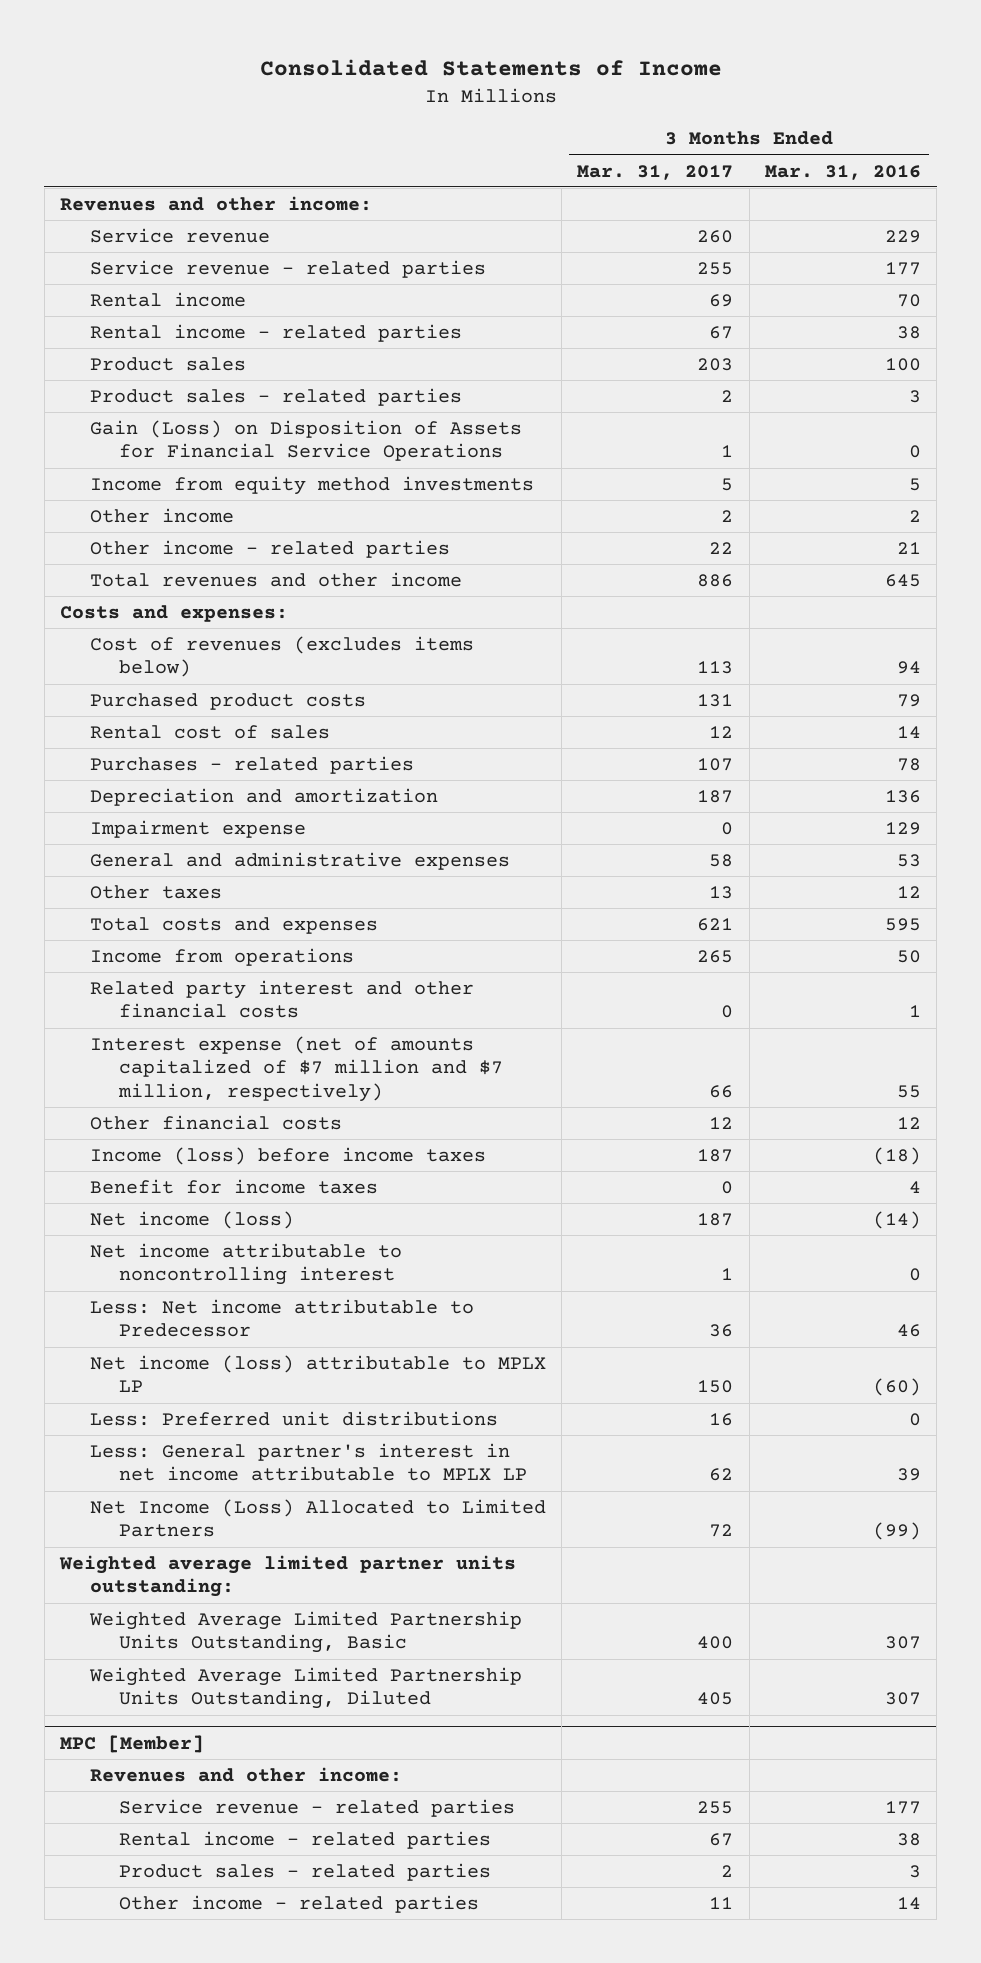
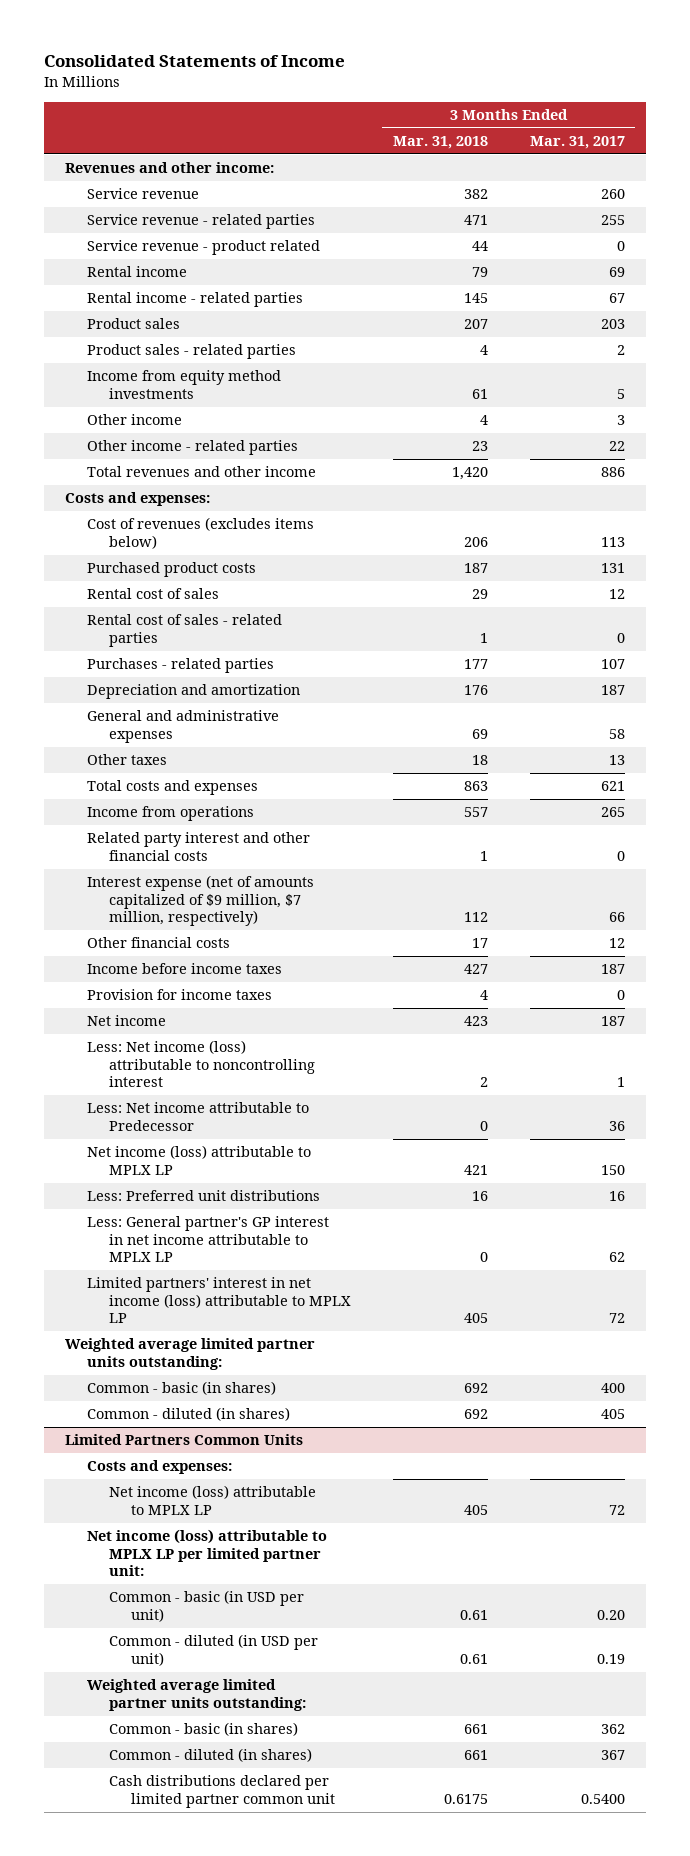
[765,164,922,180] Mar. 31, 2016 -> none
none -> [392,136,488,150] Mar. 31, 2018
none -> [87,240,321,256] Service revenue - product related
[89,419,522,462] Gain (Loss) on Disposition of Assets for Financial Service Operations -> none
[721,509,734,522] 2 -> [616,415,625,426] 3
none -> [87,614,283,647] Rental cost of sales - related parties
[89,819,306,838] Impairment expense -> none
[89,1035,504,1102] Interest expense (net of amounts capitalized of $7 million and $7 million, respectively) -> [87,875,315,927] Interest expense (net of amounts capitalized of $9 million, $7 million, respectively)
[89,1146,486,1165] Income (loss) before income taxes -> [87,963,283,975] Income before income taxes
[89,1178,378,1194] Benefit for income taxes -> [87,989,273,1001] Provision for income taxes
[89,1210,294,1229] Net income (loss) -> [87,1015,167,1027] Net income
[89,1242,402,1286] Net income attributable to noncontrolling interest -> [87,1040,316,1088] Less: Net income (loss) attributable to noncontrolling interest
[89,1442,528,1482] Less: General partner's interest in net income attributable to MPLX LP -> [87,1216,330,1263] Less: General partner's GP interest in net income attributable to MPLX LP
[89,1498,546,1538] Net Income (Loss) Allocated to Limited Partners -> [87,1277,352,1324] Limited partners' interest in net income (loss) attributable to MPLX LP
[60,1734,205,1753] MPC [Member] -> none
[89,1766,402,1782] Revenues and other income: -> none
[119,1798,516,1817] Service revenue - related parties -> none
[119,1830,492,1849] Rental income - related parties -> none
[119,1862,492,1881] Product sales - related parties -> none
[119,1894,480,1913] Other income - related parties -> none
[88,1610,522,1654] Weighted Average Limited Partnership Units Outstanding, Basic -> [87,1381,277,1396] Common - basic (in shares)
[88,1666,522,1710] Weighted Average Limited Partnership Units Outstanding, Diluted -> [87,1407,291,1422] Common - diluted (in shares)
none -> [65,1434,304,1446] Limited Partners Common Units
none -> [87,1460,233,1475] Costs and expenses:
none -> [109,1485,317,1515] Net income (loss) attributable to MPLX LP
none -> [87,1529,328,1577] Net income (loss) attributable to MPLX LP per limited partner unit:
none -> [109,1590,305,1622] Common - basic (in USD per unit)
none -> [109,1634,319,1666] Common - diluted (in USD per unit)
none -> [87,1679,307,1711] Weighted average limited partner units outstanding:
none -> [109,1722,299,1737] Common - basic (in shares)
none -> [109,1748,313,1763] Common - diluted (in shares)
none -> [109,1775,335,1808] Cash distributions declared per limited partner common unit

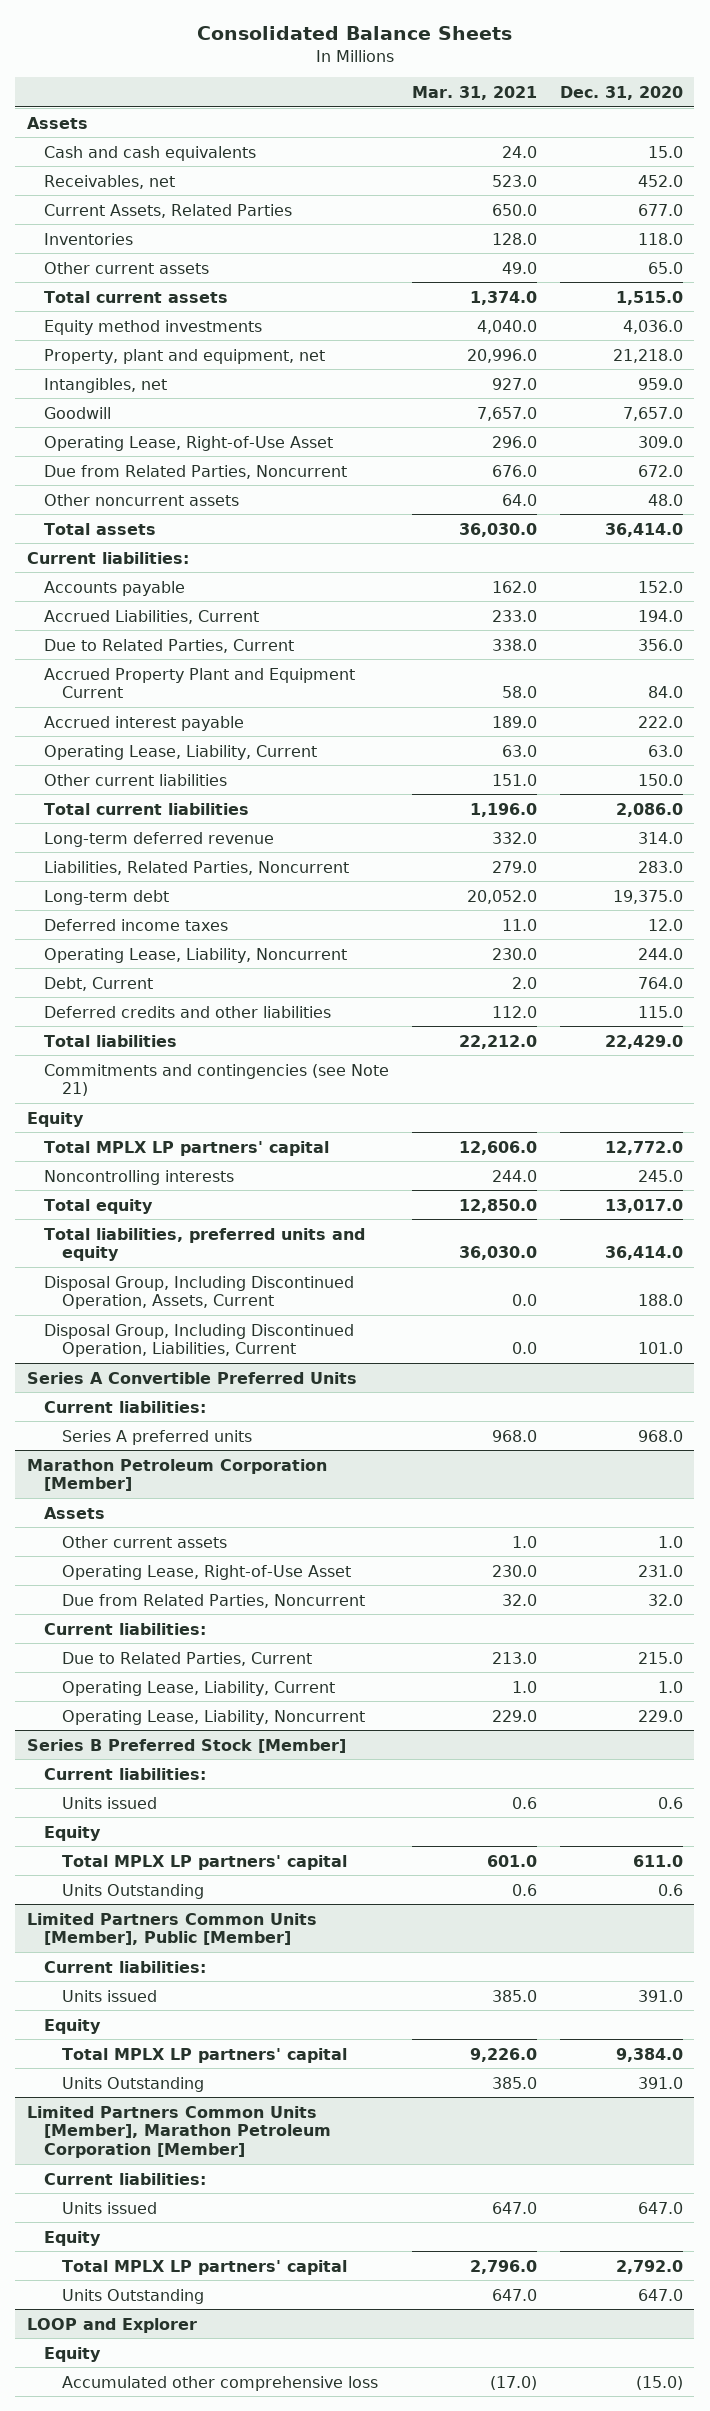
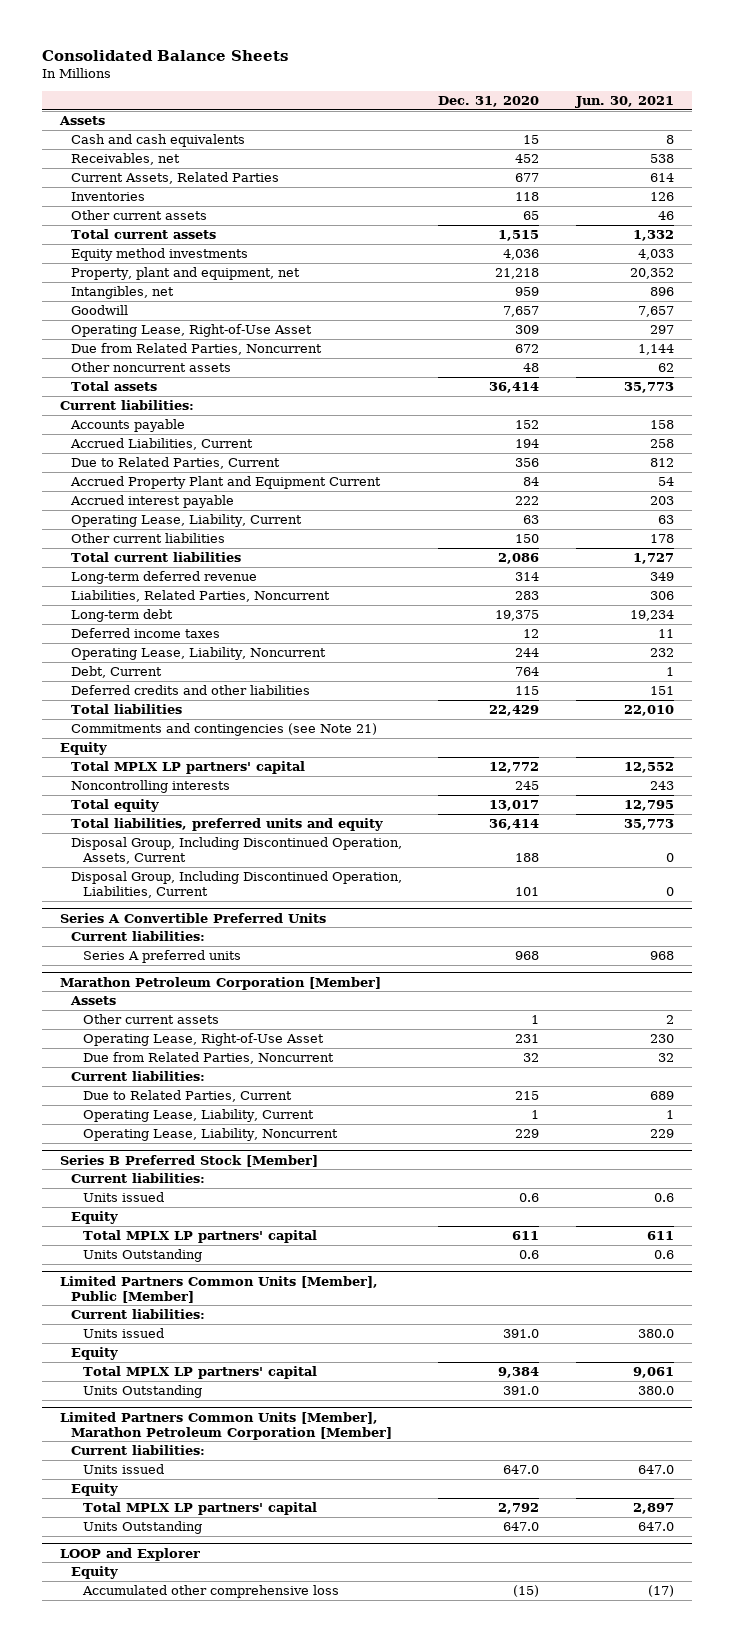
[412,85,538,100] Mar. 31, 2021 -> none
none -> [574,96,674,109] Jun. 30, 2021
[647,145,683,158] 15.0 -> [523,134,540,144] 15
[637,174,683,187] 452.0 -> [515,153,540,163] 452
[637,203,683,216] 677.0 -> [515,172,540,182] 677
[637,232,683,245] 118.0 -> [515,191,540,201] 118
[647,261,683,274] 65.0 -> [523,210,540,220] 65
[615,290,683,305] 1,515.0 -> [498,229,540,241] 1,515
[622,319,683,334] 4,036.0 -> [503,248,540,260] 4,036
[612,348,683,363] 21,218.0 -> [495,267,540,279] 21,218
[637,377,683,390] 959.0 -> [515,286,540,296] 959
[622,406,683,421] 7,657.0 -> [503,305,540,317] 7,657
[637,435,683,448] 309.0 -> [515,324,540,334] 309
[637,464,683,477] 672.0 -> [515,343,540,353] 672
[647,493,683,506] 48.0 -> [523,362,540,372] 48
[604,522,683,537] 36,414.0 -> [489,381,540,393] 36,414
[637,580,683,593] 152.0 -> [515,419,540,429] 152
[637,609,683,622] 194.0 -> [515,438,540,448] 194
[637,638,683,651] 356.0 -> [515,457,540,467] 356
[647,686,683,699] 84.0 -> [523,476,540,486] 84
[637,715,683,728] 222.0 -> [515,495,540,505] 222
[647,744,683,757] 63.0 -> [523,514,540,524] 63
[637,773,683,786] 150.0 -> [515,533,540,543] 150
[615,802,683,817] 2,086.0 -> [498,552,540,564] 2,086
[637,831,683,844] 314.0 -> [515,571,540,581] 314
[637,860,683,873] 283.0 -> [515,590,540,600] 283
[612,889,683,904] 19,375.0 -> [495,609,540,621] 19,375
[647,918,683,931] 12.0 -> [523,628,540,638] 12
[637,947,683,960] 244.0 -> [515,647,540,657] 244
[637,976,683,989] 764.0 -> [515,666,540,676] 764
[637,1005,683,1018] 115.0 -> [515,685,540,695] 115
[604,1034,683,1049] 22,429.0 -> [489,704,540,716] 22,429
[604,1140,683,1155] 12,772.0 -> [489,761,540,773] 12,772
[637,1169,683,1182] 245.0 -> [515,780,540,790] 245
[604,1198,683,1213] 13,017.0 -> [489,799,540,811] 13,017
[604,1246,683,1261] 36,414.0 -> [489,818,540,830] 36,414
[637,1294,683,1307] 188.0 -> [515,853,540,863] 188
[637,1342,683,1355] 101.0 -> [515,887,540,897] 101
[637,1429,683,1442] 968.0 -> [515,950,540,960] 968
[657,1535,683,1548] 1.0 -> [531,1014,540,1024] 1
[637,1564,683,1577] 231.0 -> [515,1033,540,1043] 231
[647,1593,683,1606] 32.0 -> [523,1052,540,1062] 32
[637,1651,683,1664] 215.0 -> [515,1090,540,1100] 215
[657,1680,683,1693] 1.0 -> [531,1109,540,1119] 1
[637,1709,683,1722] 229.0 -> [515,1128,540,1138] 229
[632,1854,683,1867] 611.0 -> [512,1230,540,1240] 611
[615,2047,683,2062] 9,384.0 -> [498,1366,540,1378] 9,384
[615,2259,683,2274] 2,792.0 -> [498,1502,540,1514] 2,792
[635,2375,683,2390] (15.0) -> [513,1584,540,1597] (15)

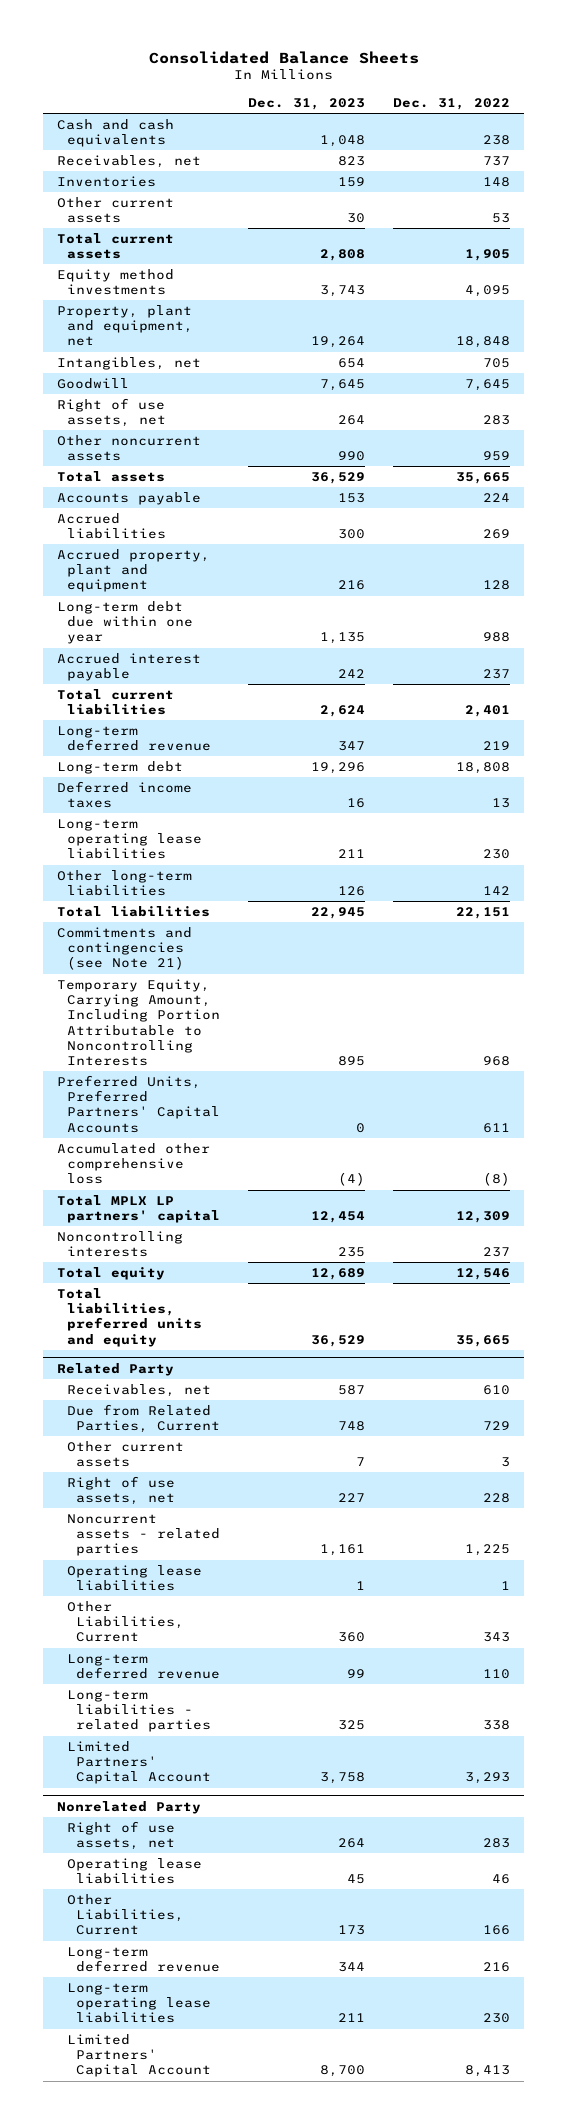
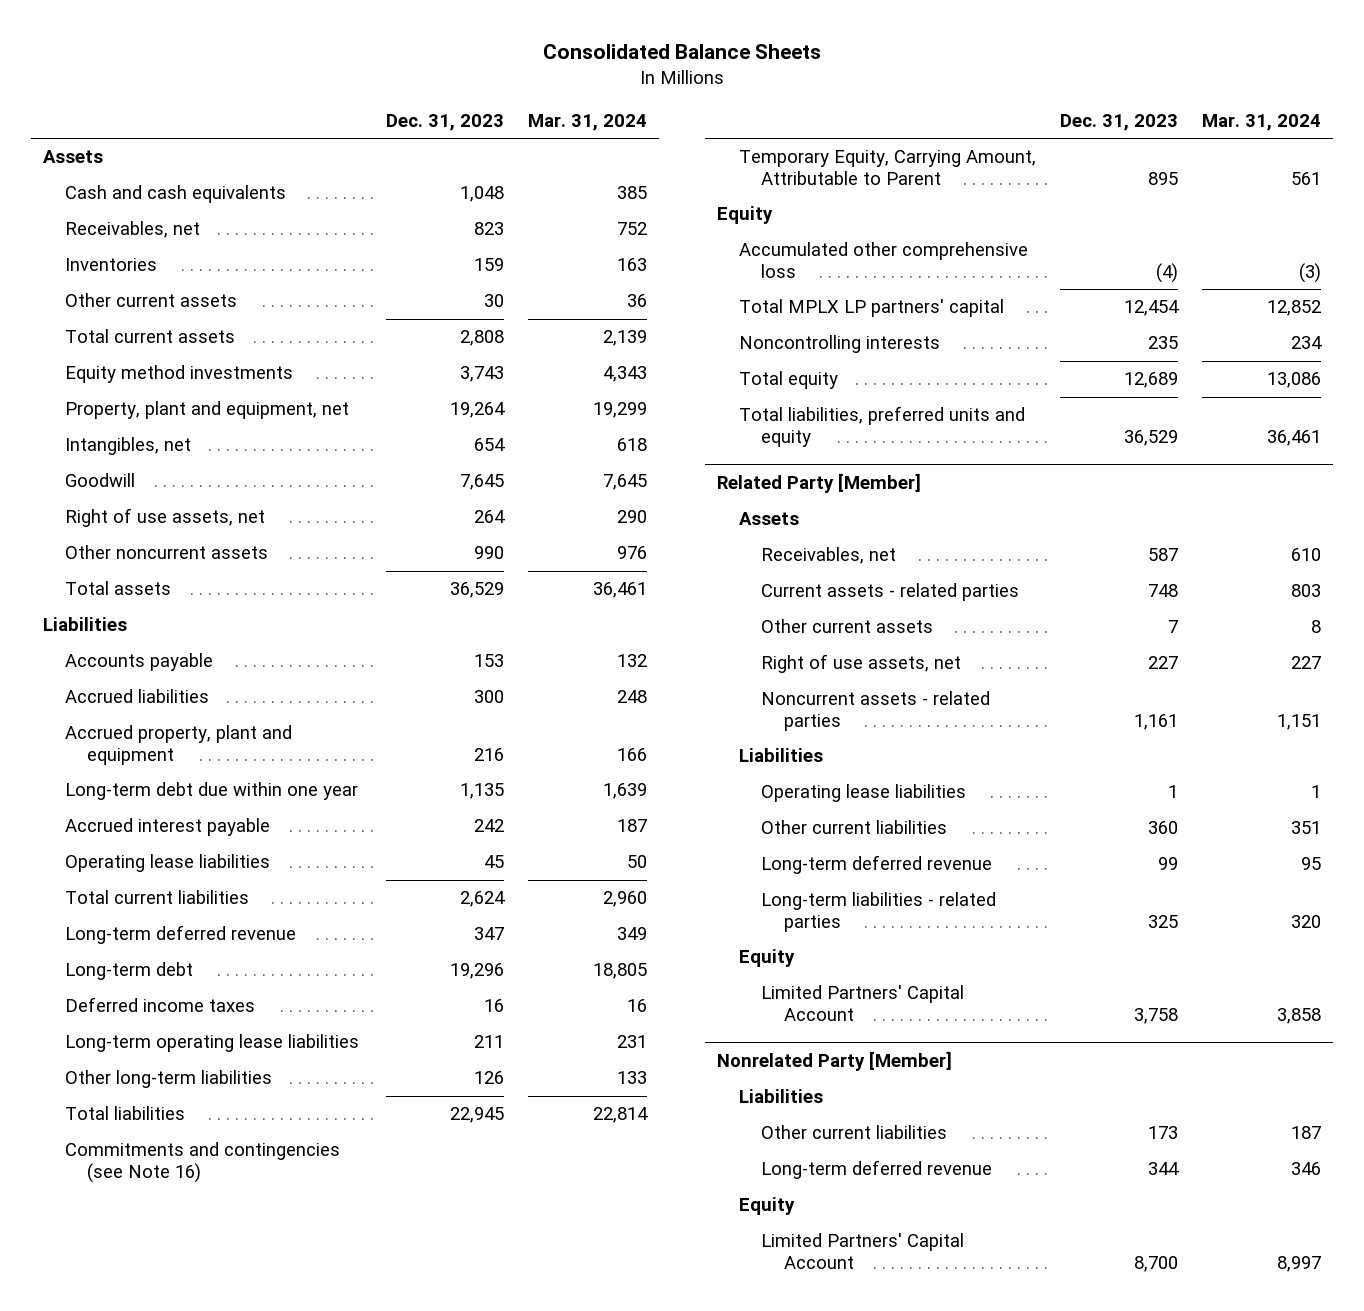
[393,97,511,110] Dec. 31, 2022 -> none
none -> [527,114,647,132] Mar. 31, 2024
none -> [42,150,103,164] Assets
none -> [42,617,127,632] Liabilities
none -> [64,854,270,873] Operating lease liabilities
[57,1074,220,1133] Preferred Units, Preferred Partners' Capital Accounts -> none
[57,926,193,971] Commitments and contingencies (see Note 21) -> [64,1142,340,1184] Commitments and contingencies (see Note 16)
[57,978,220,1067] Temporary Equity, Carrying Amount, Including Portion Attributable to Noncontrolling Interests -> [739,150,1037,186] Temporary Equity, Carrying Amount, Attributable to Parent
none -> [717,206,774,225] Equity
[57,1362,175,1376] Related Party -> [717,473,922,494] Related Party [Member]
none -> [739,512,800,526] Assets
[66,1403,221,1434] Due from Related Parties, Current -> [761,583,1020,602] Current assets - related parties
none -> [739,748,824,763] Liabilities
[66,1600,185,1643] Other Liabilities, Current -> [761,820,948,835] Other current liabilities
none -> [739,949,796,968] Equity
[66,1820,176,1851] Right of use assets, net -> none
[66,1857,202,1885] Operating lease liabilities -> none
[57,1800,202,1814] Nonrelated Party -> [717,1051,953,1072] Nonrelated Party [Member]
none -> [739,1089,824,1104] Liabilities
[66,1893,185,1936] Other Liabilities, Current -> [761,1125,948,1140] Other current liabilities
[66,1982,212,2024] Long-term operating lease liabilities -> none
none -> [739,1197,796,1216] Equity

